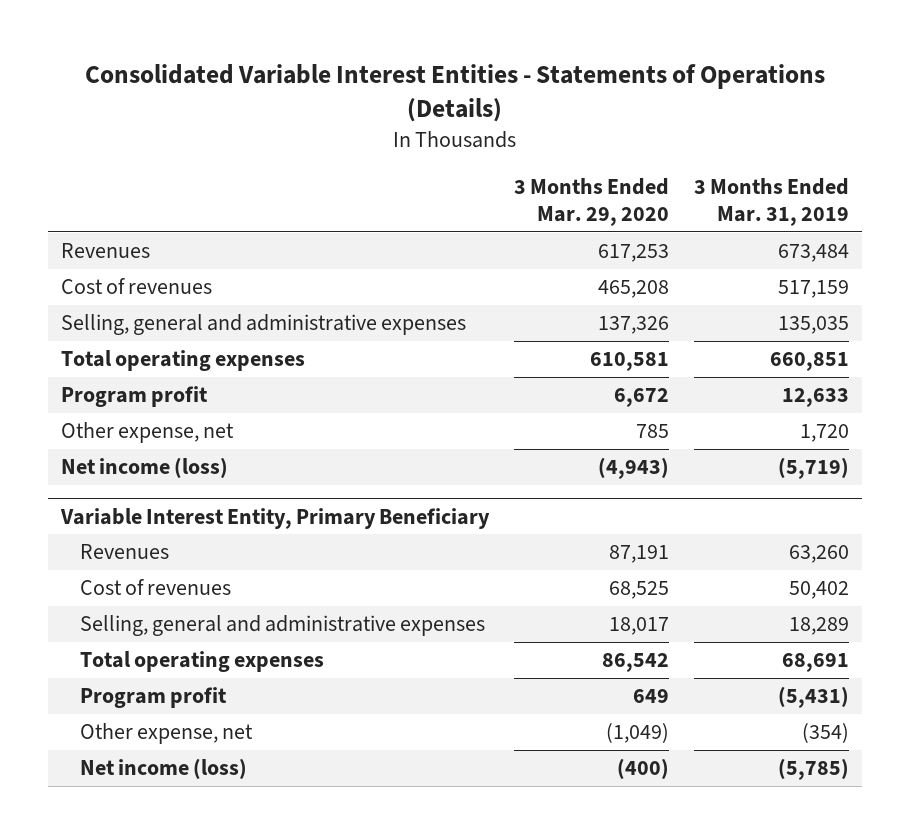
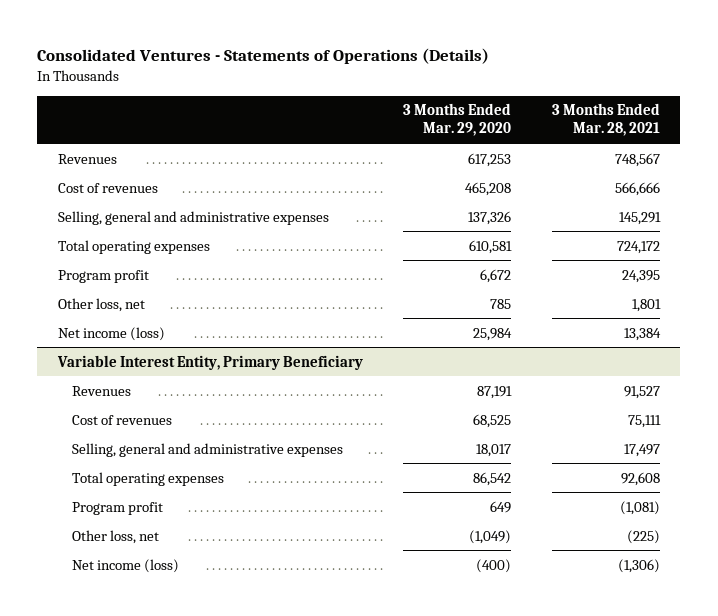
[84,63,825,122] Consolidated Variable Interest Entities - Statements of Operations (Details) -> [37,47,490,64] Consolidated Ventures - Statements of Operations (Details)
[693,177,849,227] 3 Months Ended Mar. 31, 2019 -> none
none -> [552,103,661,137] 3 Months Ended Mar. 28, 2021
[60,422,234,444] Other expense, net -> [57,297,145,312] Other loss, net
[597,457,669,480] (4,943) -> [473,327,513,341] 25,984
[79,723,253,745] Other expense, net -> [71,529,159,544] Other loss, net

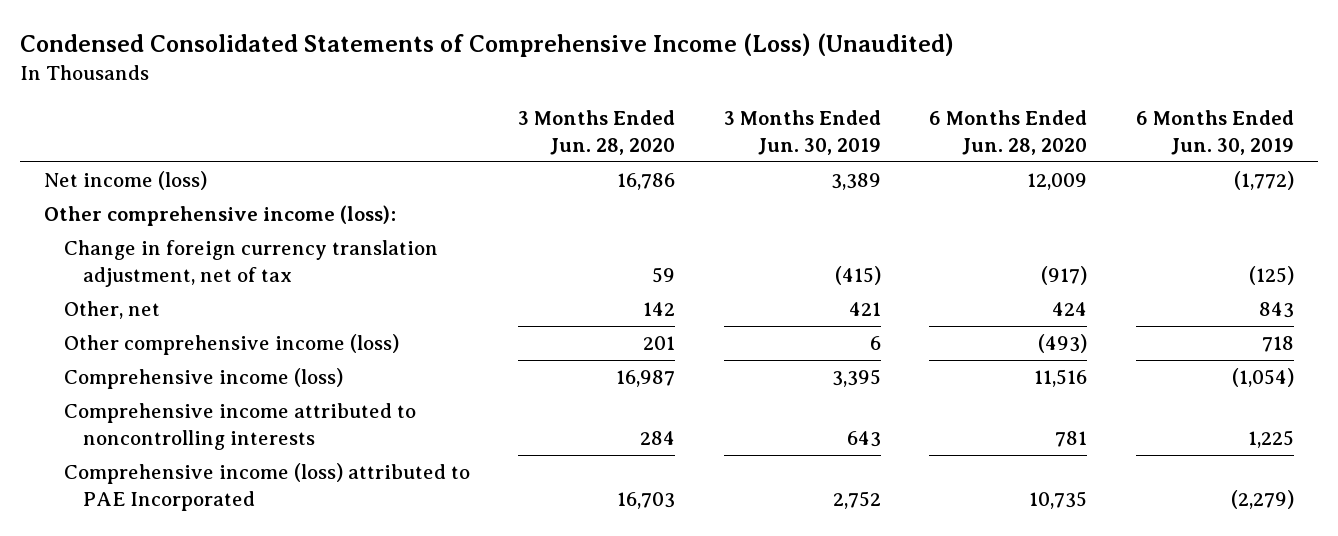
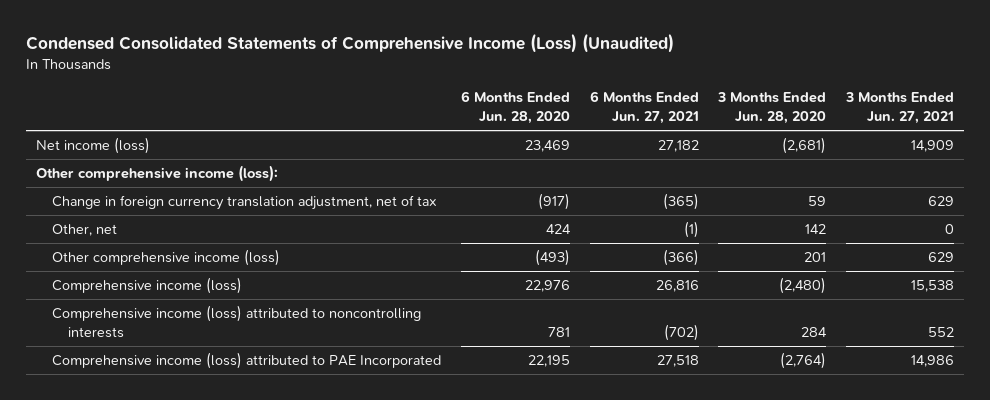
[723,110,881,155] 3 Months Ended Jun. 30, 2019 -> none
[1135,110,1294,155] 6 Months Ended Jun. 30, 2019 -> none
none -> [589,91,699,125] 6 Months Ended Jun. 27, 2021
none -> [844,92,954,125] 3 Months Ended Jun. 27, 2021
[617,173,676,191] 16,786 -> [782,137,827,155] (2,681)
[1027,173,1088,191] 12,009 -> [524,140,570,153] 23,469
[616,370,676,388] 16,987 -> [779,277,827,295] (2,480)
[1034,369,1088,388] 11,516 -> [524,280,570,293] 22,976
[63,403,416,450] Comprehensive income attributed to noncontrolling interests -> [52,305,422,338] Comprehensive income (loss) attributed to noncontrolling interests
[617,491,676,509] 16,703 -> [780,352,827,370] (2,764)
[1029,490,1088,509] 10,735 -> [527,355,570,368] 22,195

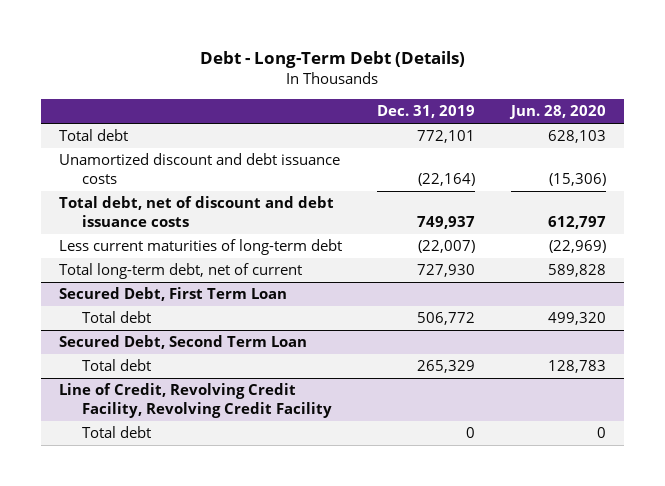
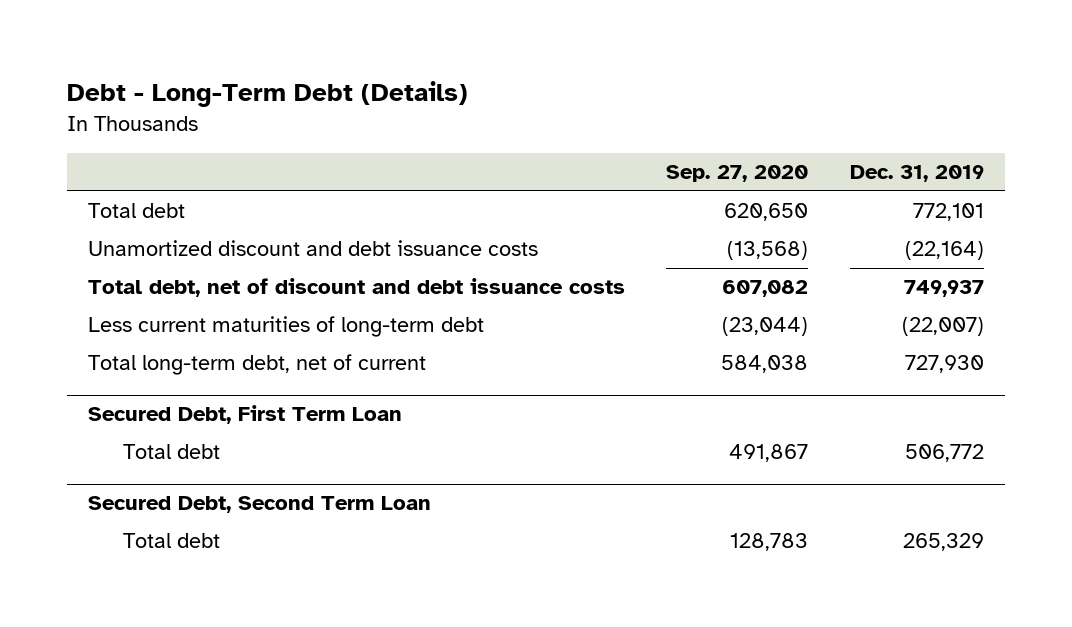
[509,105,607,120] Jun. 28, 2020 -> none
none -> [666,165,809,183] Sep. 27, 2020
[58,383,333,419] Line of Credit, Revolving Credit Facility, Revolving Credit Facility -> none
[82,426,152,439] Total debt -> none

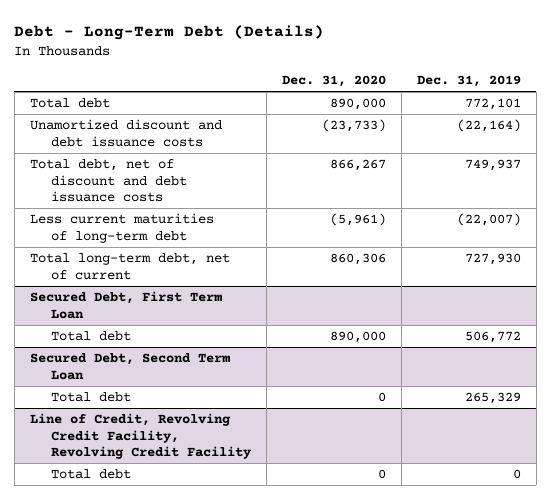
[666,165,809,183] Sep. 27, 2020 -> none
none -> [282,74,387,87] Dec. 31, 2020
none -> [29,413,253,460] Line of Credit, Revolving Credit Facility, Revolving Credit Facility
none -> [51,469,132,480] Total debt

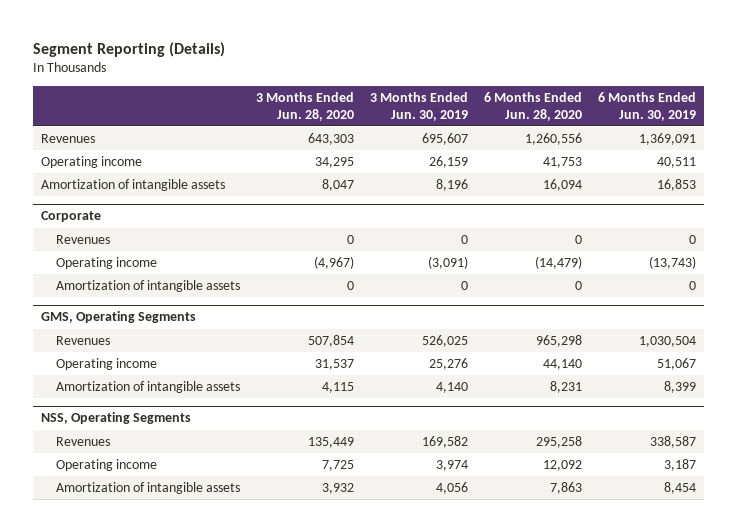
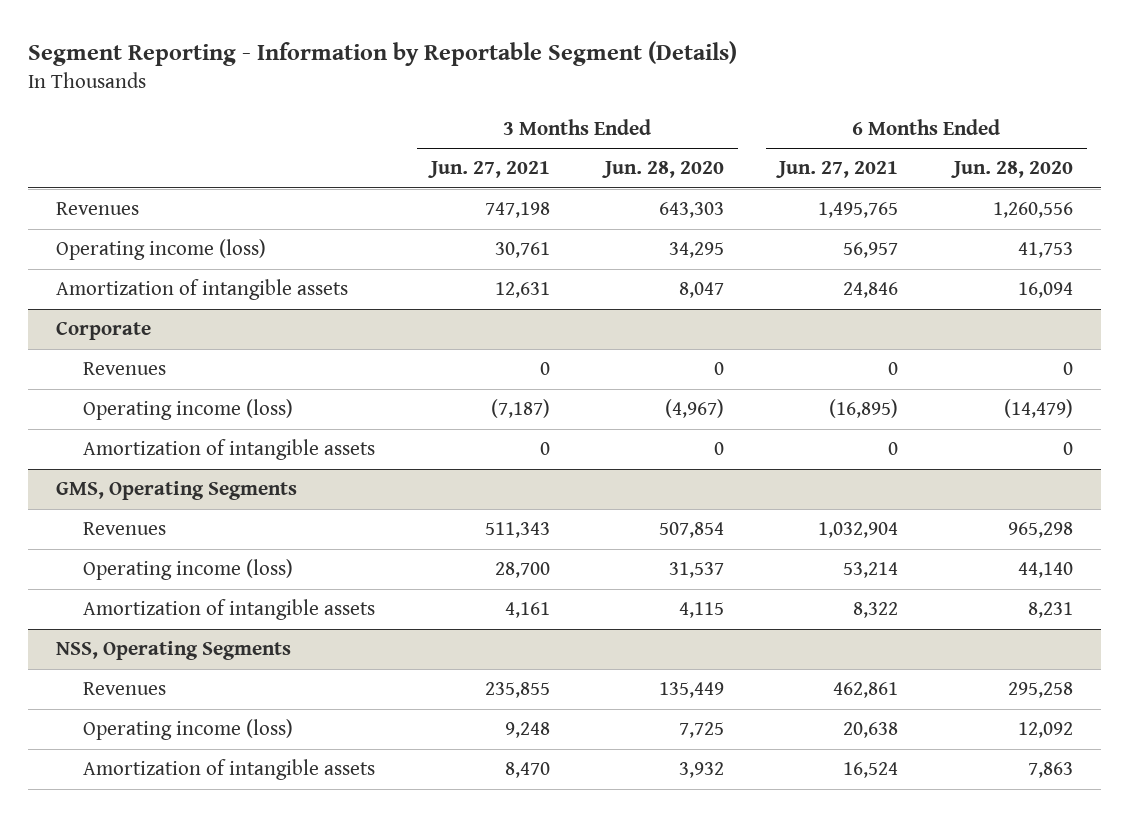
[33,42,226,58] Segment Reporting (Details) -> [28,41,738,67] Segment Reporting - Information by Reportable Segment (Details)
[370,91,469,121] 3 Months Ended Jun. 30, 2019 -> none
[598,91,697,121] 6 Months Ended Jun. 30, 2019 -> none
none -> [427,161,550,179] Jun. 27, 2021
none -> [776,161,899,179] Jun. 27, 2021
[41,156,143,169] Operating income -> [56,239,267,261] Operating income (loss)
[55,257,157,270] Operating income -> [83,399,294,421] Operating income (loss)
[55,358,157,371] Operating income -> [83,559,294,581] Operating income (loss)
[55,459,157,472] Operating income -> [83,719,294,741] Operating income (loss)

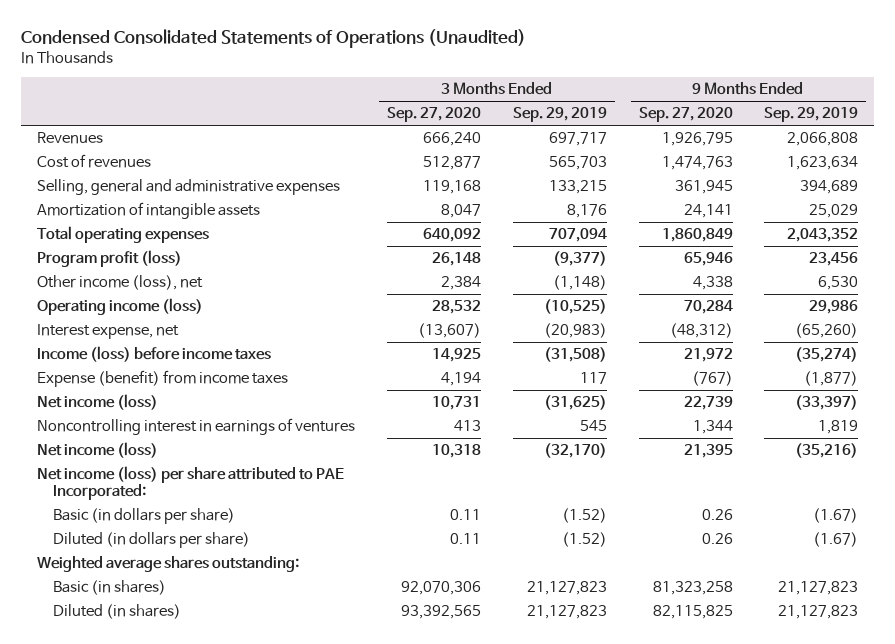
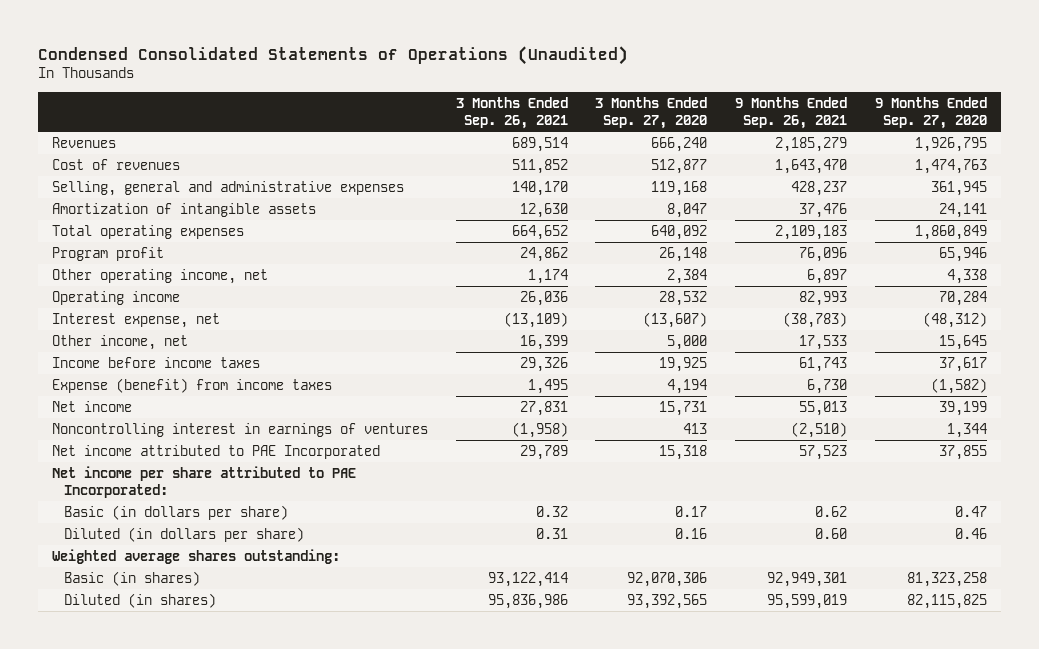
[512,107,607,123] Sep. 29, 2019 -> none
[764,107,859,123] Sep. 29, 2019 -> none
none -> [455,96,568,130] 3 Months Ended Sep. 26, 2021
none -> [735,96,848,130] 9 Months Ended Sep. 26, 2021
[36,250,182,268] Program profit (loss) -> [52,246,165,261] Program profit
[36,275,203,291] Other income (loss), net -> [52,268,269,284] Other operating income, net
[36,298,203,316] Operating income (loss) -> [52,290,181,305] Operating income
none -> [52,334,189,350] Other income, net
[36,346,271,363] Income (loss) before income taxes -> [52,356,261,368] Income before income taxes
[431,348,481,363] 14,925 -> [659,356,708,372] 19,925
[683,348,733,363] 21,972 -> [938,356,987,372] 37,617
[691,371,733,387] (767) -> [930,377,987,394] (1,582)
[36,394,158,411] Net income (loss) -> [52,400,133,412] Net income
[431,396,481,411] 10,731 -> [659,400,708,416] 15,731
[683,396,733,411] 22,739 -> [938,400,987,416] 39,199
[36,442,158,459] Net income (loss) -> [52,444,381,459] Net income attributed to PAE Incorporated
[431,444,481,459] 10,318 -> [659,444,708,460] 15,318
[683,444,733,459] 21,395 -> [938,444,987,460] 37,855
[36,466,344,501] Net income (loss) per share attributed to PAE Incorporated: -> [52,465,357,499] Net income per share attributed to PAE Incorporated:
[449,509,481,521] 0.11 -> [675,505,708,517] 0.17
[701,509,733,521] 0.26 -> [954,505,987,517] 0.47
[449,533,481,545] 0.11 -> [675,527,708,539] 0.16
[701,533,733,545] 0.26 -> [954,527,987,539] 0.46

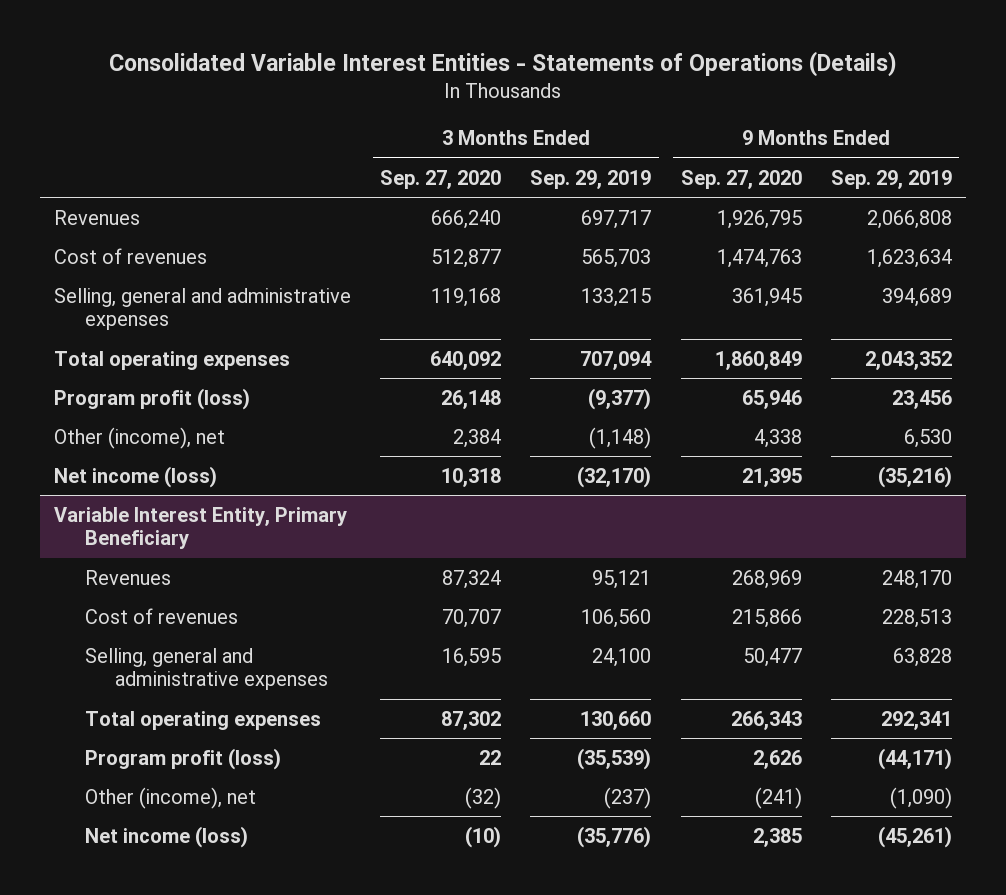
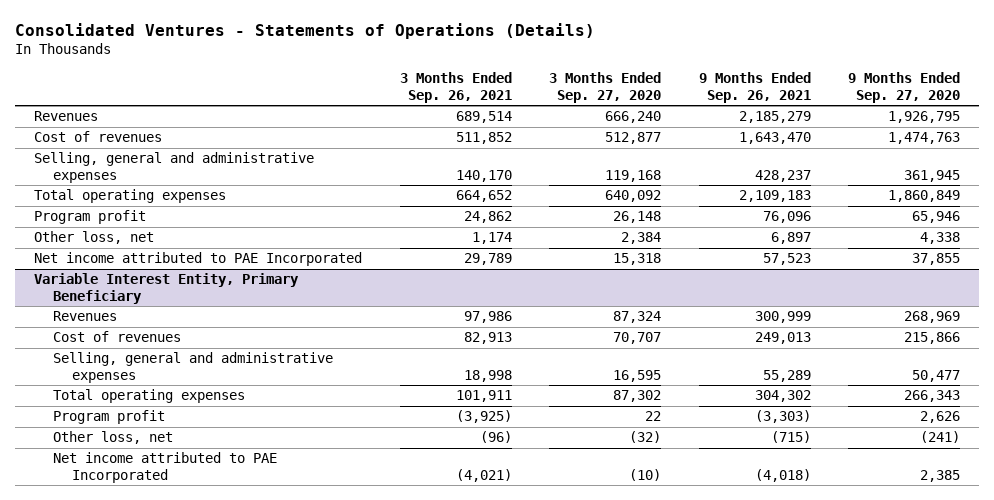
[108,50,897,77] Consolidated Variable Interest Entities - Statements of Operations (Details) -> [15,23,596,40] Consolidated Ventures - Statements of Operations (Details)
[530,169,652,189] Sep. 29, 2019 -> none
[830,169,952,189] Sep. 29, 2019 -> none
none -> [399,72,512,103] 3 Months Ended Sep. 26, 2021
none -> [698,72,811,103] 9 Months Ended Sep. 26, 2021
[54,387,251,410] Program profit (loss) -> [33,210,146,225] Program profit
[54,426,226,449] Other (income), net -> [33,231,154,245] Other loss, net
[54,465,218,488] Net income (loss) -> [33,252,362,267] Net income attributed to PAE Incorporated
[441,467,502,487] 10,318 -> [613,253,662,266] 15,318
[741,467,802,487] 21,395 -> [912,253,961,266] 37,855
[84,747,281,770] Program profit (loss) -> [52,410,165,425] Program profit
[84,786,256,809] Other (income), net -> [52,431,173,445] Other loss, net
[84,825,248,848] Net income (loss) -> [52,452,277,483] Net income attributed to PAE Incorporated

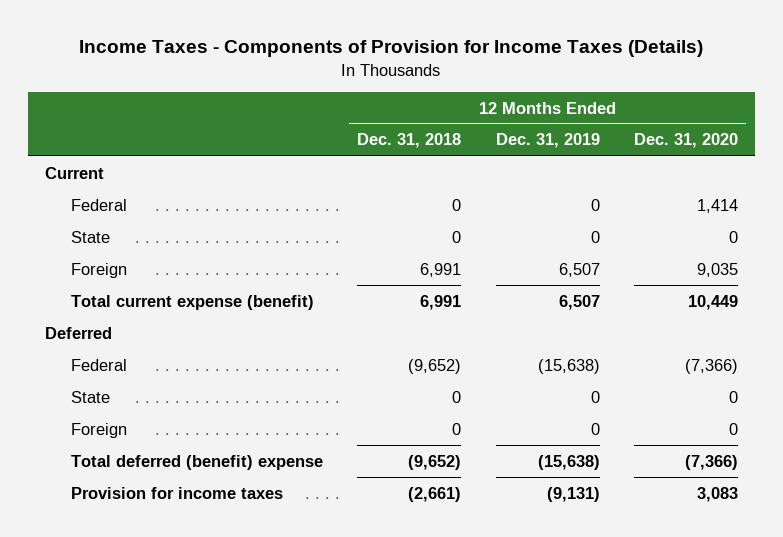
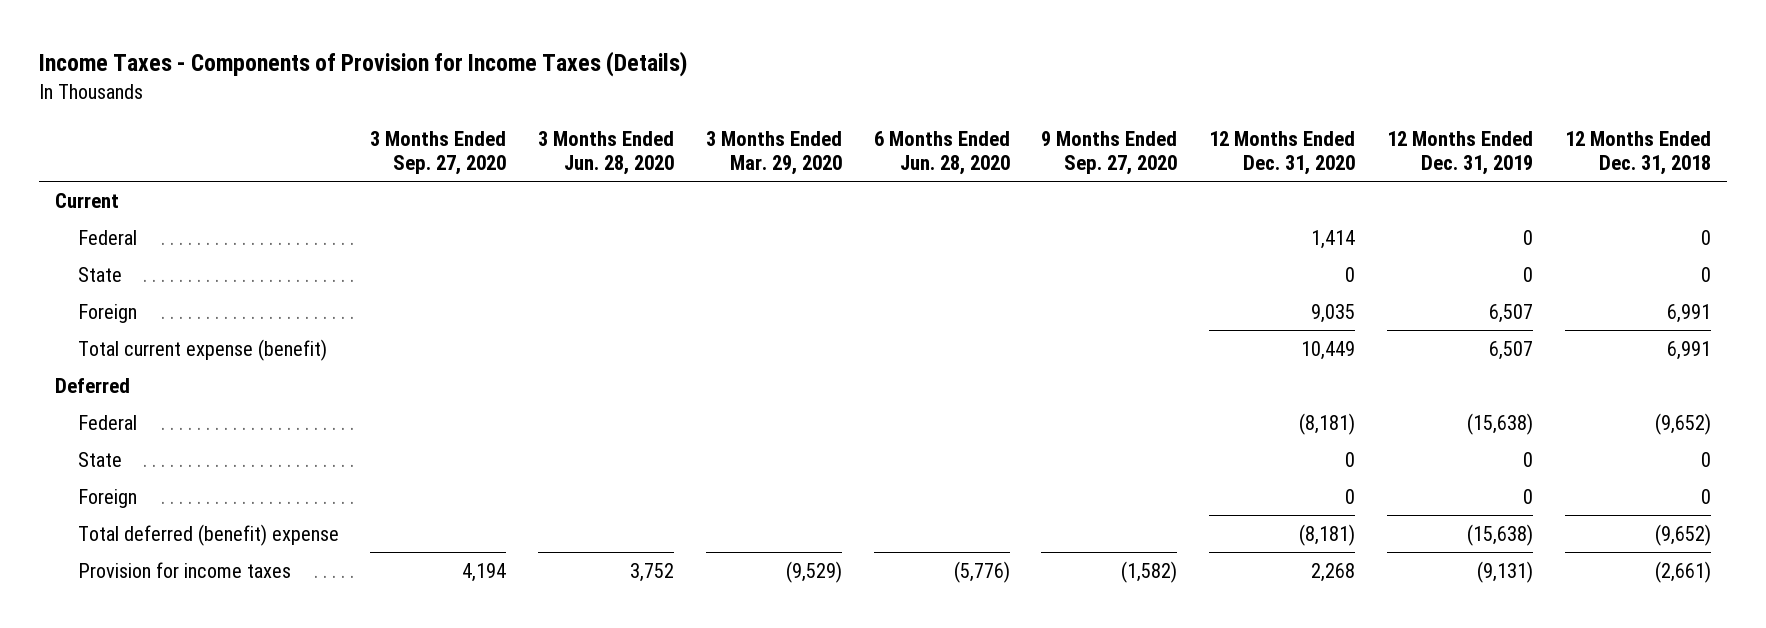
none -> [370,130,507,175] 3 Months Ended Sep. 27, 2020
none -> [538,130,675,175] 3 Months Ended Jun. 28, 2020
none -> [705,130,842,175] 3 Months Ended Mar. 29, 2020
none -> [873,130,1010,175] 6 Months Ended Jun. 28, 2020
none -> [1041,130,1178,175] 9 Months Ended Sep. 27, 2020
[684,358,738,374] (7,366) -> [1299,412,1356,435] (8,181)
[684,454,738,470] (7,366) -> [1299,523,1356,546] (8,181)
[696,486,738,502] 3,083 -> [1311,562,1356,582] 2,268

